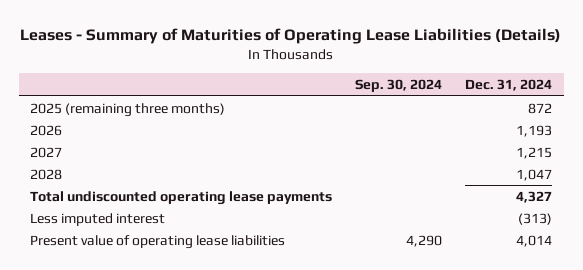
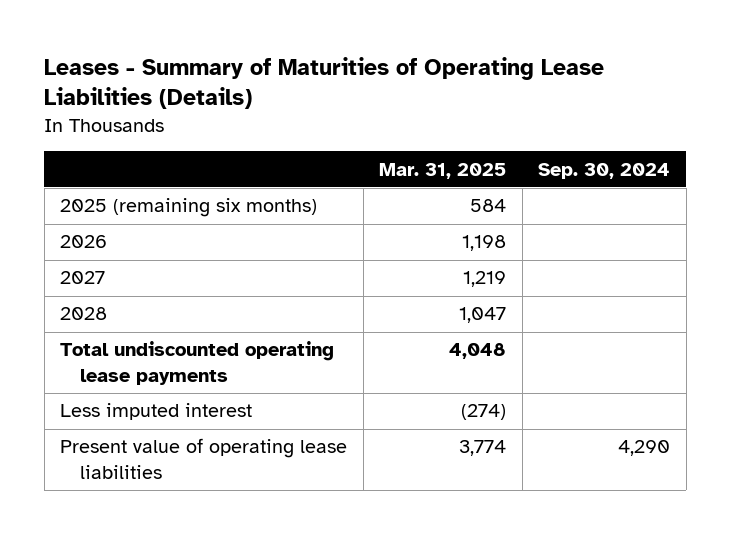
[465,79,553,92] Dec. 31, 2024 -> none
none -> [379,162,507,179] Mar. 31, 2025
[30,102,226,117] 2025 (remaining three months) -> [60,198,318,218] 2025 (remaining six months)

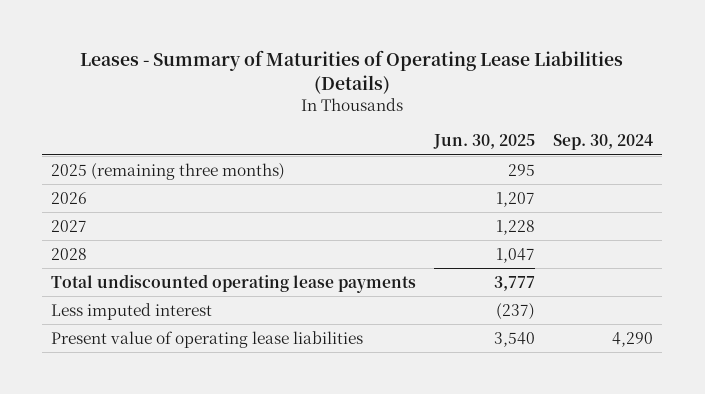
[379,162,507,179] Mar. 31, 2025 -> none
none -> [433,134,536,150] Jun. 30, 2025
[60,198,318,218] 2025 (remaining six months) -> [51,162,286,180] 2025 (remaining three months)

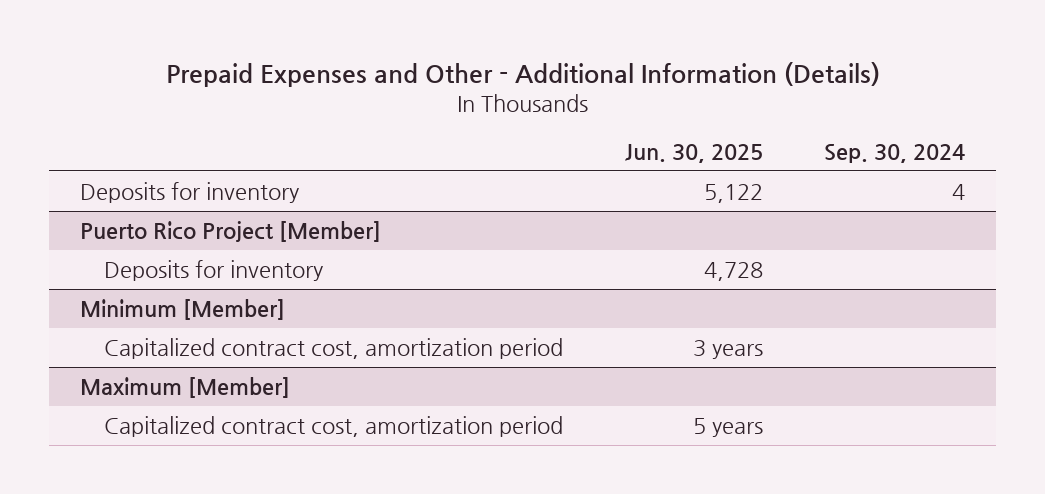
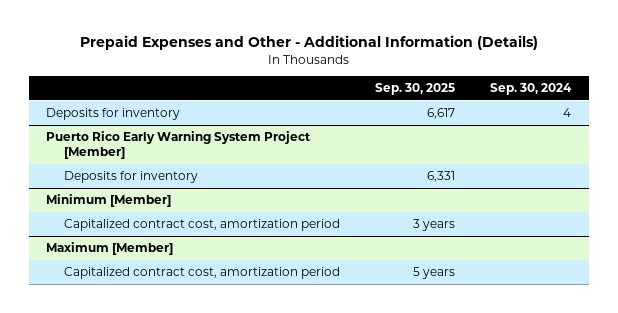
[624,143,763,163] Jun. 30, 2025 -> none
none -> [375,83,456,96] Sep. 30, 2025
[79,220,381,242] Puerto Rico Project [Member] -> [46,131,312,160] Puerto Rico Early Warning System Project [Member]

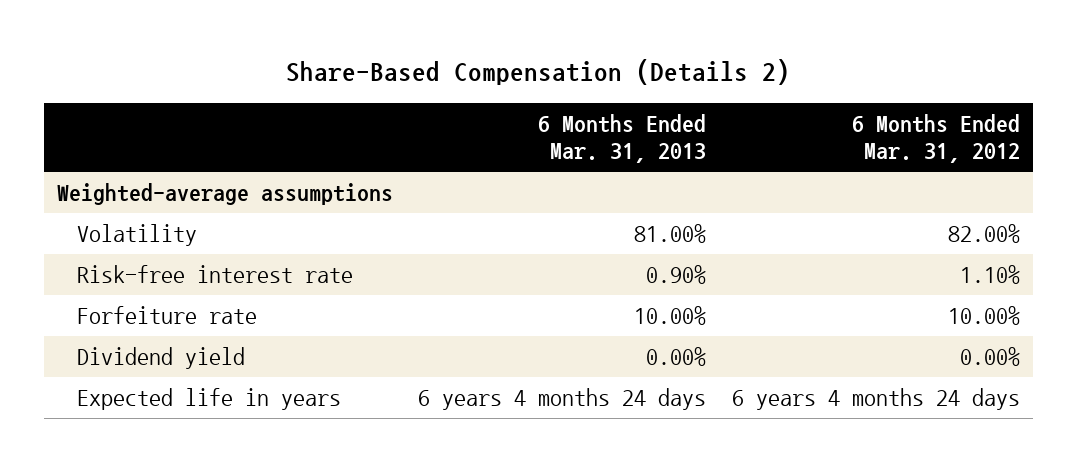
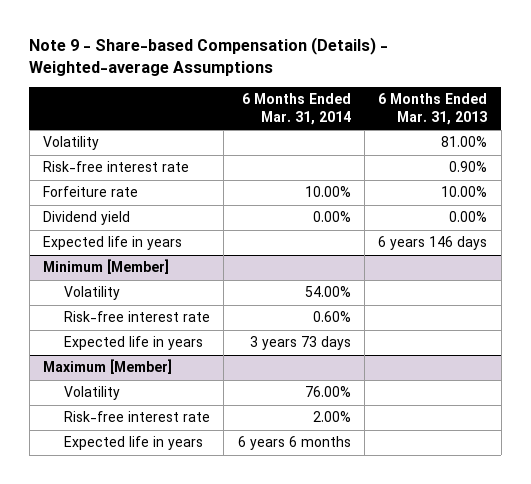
[286,59,791,86] Share-Based Compensation (Details 2) -> [29,37,389,76] Note 9 - Share-based Compensation (Details) - Weighted-average Assumptions
[851,114,1020,164] 6 Months Ended Mar. 31, 2012 -> none
none -> [241,93,351,126] 6 Months Ended Mar. 31, 2014
[56,182,393,205] Weighted-average assumptions -> none
[418,387,707,410] 6 years 4 months 24 days -> [378,236,488,251] 6 years 146 days
none -> [43,259,170,275] Minimum [Member]
none -> [63,286,120,301] Volatility
none -> [63,311,210,323] Risk-free interest rate
none -> [63,336,203,351] Expected life in years
none -> [43,359,173,375] Maximum [Member]
none -> [63,386,120,401] Volatility
none -> [63,411,210,423] Risk-free interest rate
none -> [63,436,203,451] Expected life in years

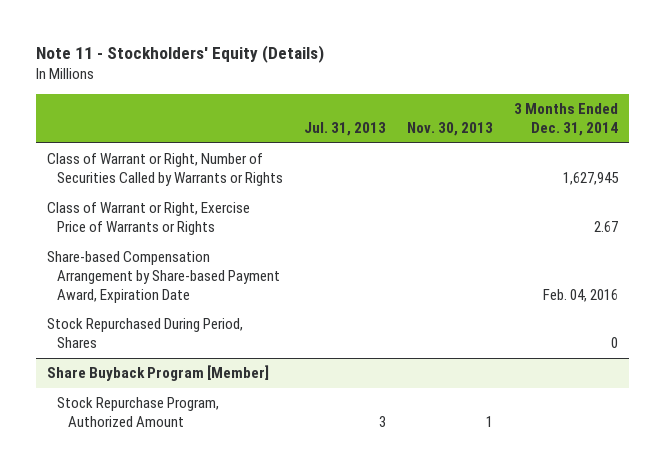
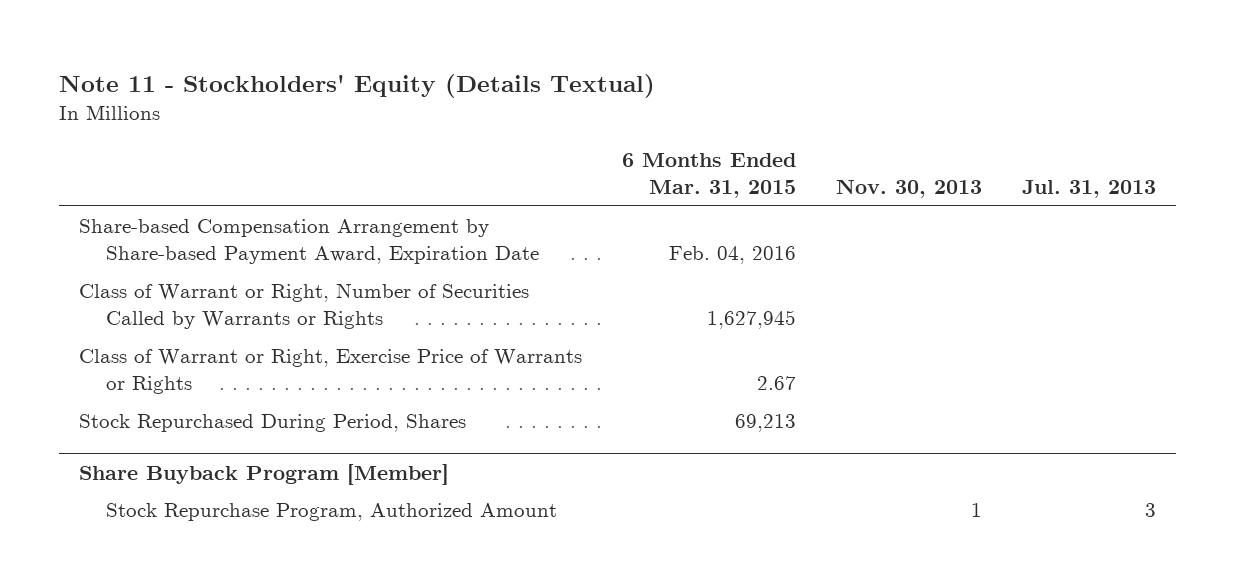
[36,45,325,64] Note 11 - Stockholders' Equity (Details) -> [58,73,655,98] Note 11 - Stockholders' Equity (Details Textual)
[514,103,619,137] 3 Months Ended Dec. 31, 2014 -> none
none -> [621,153,796,198] 6 Months Ended Mar. 31, 2015
[46,251,281,303] Share-based Compensation Arrangement by Share-based Payment Award, Expiration Date -> [78,219,539,264] Share-based Compensation Arrangement by Share-based Payment Award, Expiration Date

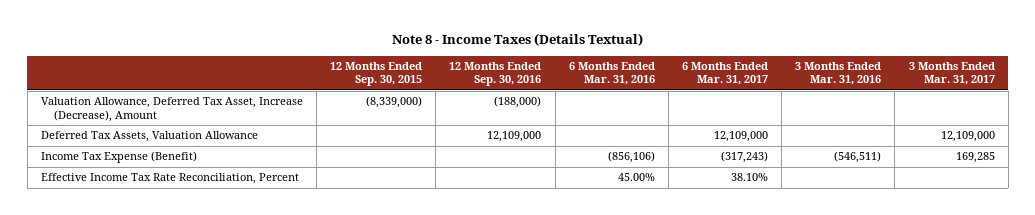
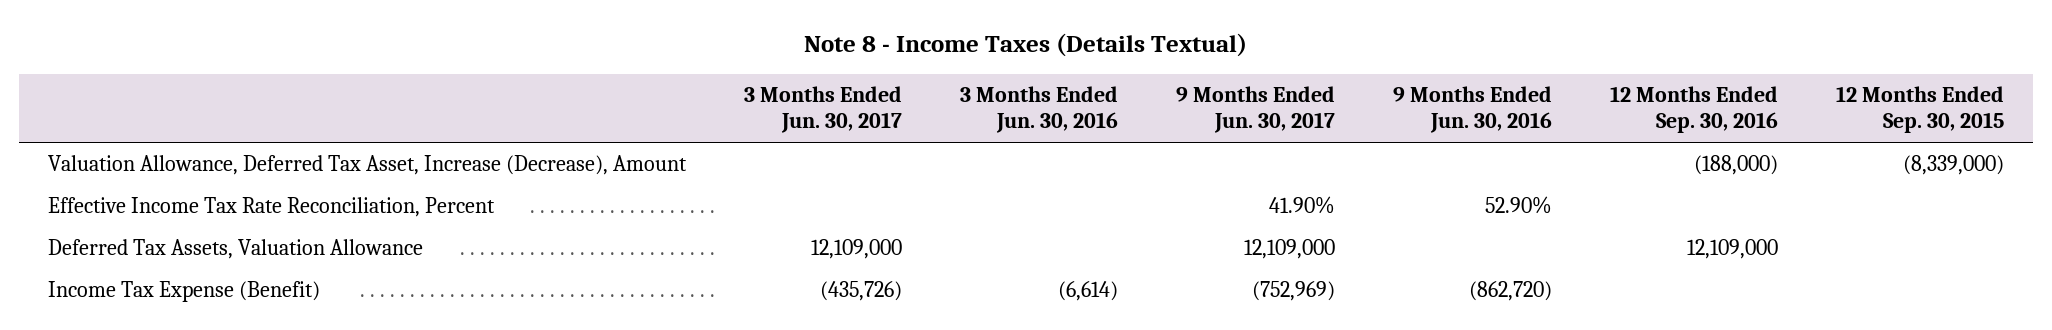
[568,62,655,86] 6 Months Ended Mar. 31, 2016 -> none
[681,62,768,86] 6 Months Ended Mar. 31, 2017 -> none
[795,62,882,86] 3 Months Ended Mar. 31, 2016 -> none
[908,62,995,86] 3 Months Ended Mar. 31, 2017 -> none
none -> [744,85,903,134] 3 Months Ended Jun. 30, 2017
none -> [960,85,1119,134] 3 Months Ended Jun. 30, 2016
none -> [1176,85,1336,134] 9 Months Ended Jun. 30, 2017
none -> [1393,85,1553,134] 9 Months Ended Jun. 30, 2016
[40,173,299,185] Effective Income Tax Rate Reconciliation, Percent -> [48,197,496,218] Effective Income Tax Rate Reconciliation, Percent

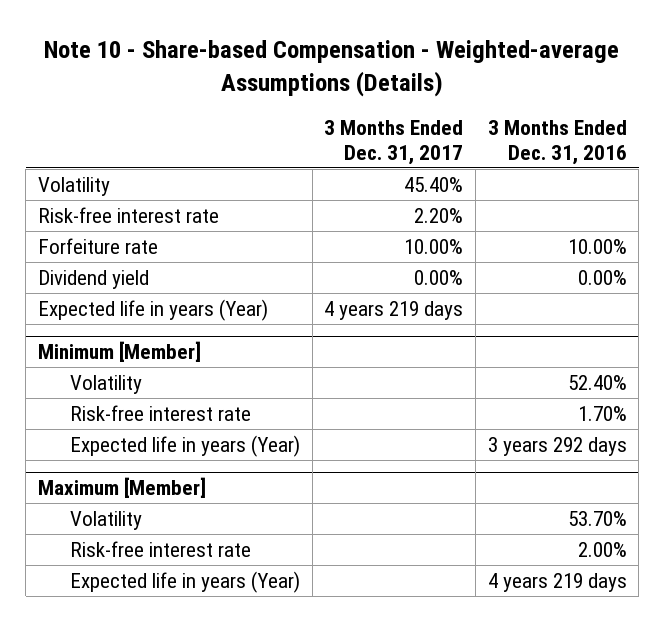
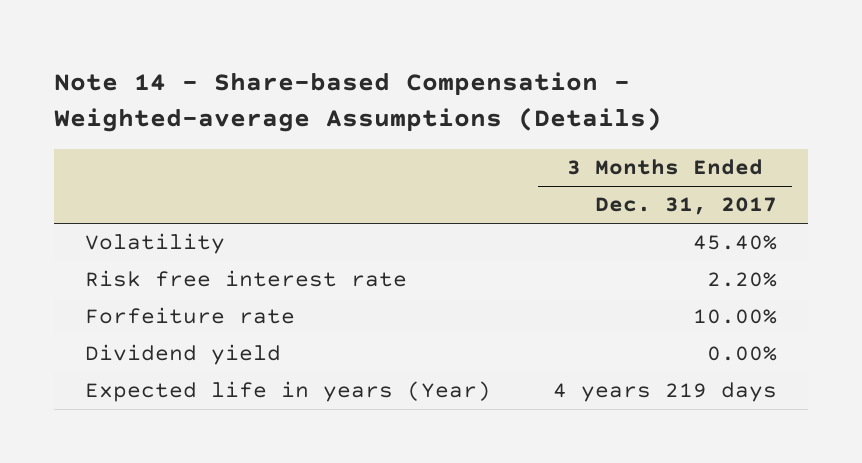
[44,40,620,98] Note 10 - Share-based Compensation - Weighted-average Assumptions (Details) -> [54,72,663,132] Note 14 - Share-based Compensation - Weighted-average Assumptions (Details)
[487,120,627,165] 3 Months Ended Dec. 31, 2016 -> none
[37,206,219,223] Risk-free interest rate -> [85,270,408,288] Risk free interest rate
[37,341,201,363] Minimum [Member] -> none
[69,374,142,394] Volatility -> none
[69,404,251,421] Risk-free interest rate -> none
[69,434,300,457] Expected life in years (Year) -> none
[37,477,206,499] Maximum [Member] -> none
[69,510,142,530] Volatility -> none
[69,540,251,557] Risk-free interest rate -> none
[69,570,300,593] Expected life in years (Year) -> none

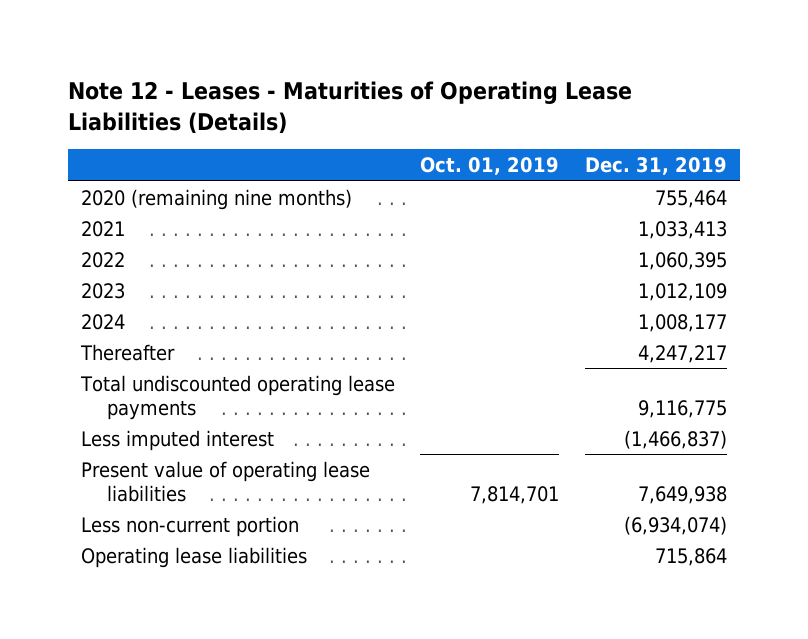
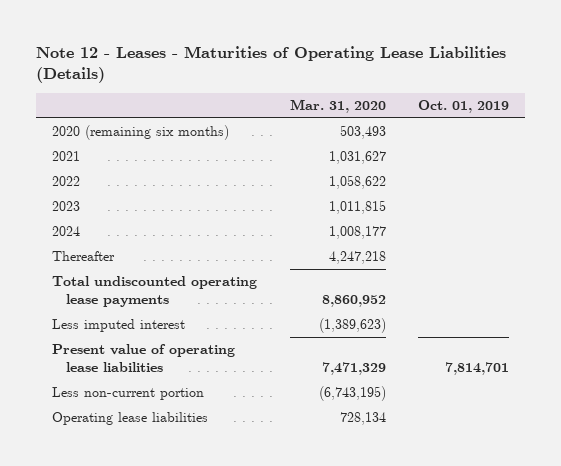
[584,157,727,176] Dec. 31, 2019 -> none
none -> [289,99,386,114] Mar. 31, 2020
[80,188,352,210] 2020 (remaining nine months) -> [52,125,230,141] 2020 (remaining six months)

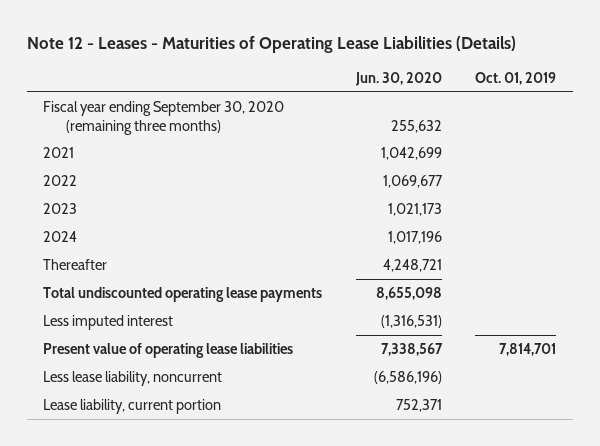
[289,99,386,114] Mar. 31, 2020 -> none
none -> [354,71,442,86] Jun. 30, 2020
[52,125,230,141] 2020 (remaining six months) -> [43,100,285,135] Fiscal year ending September 30, 2020 (remaining three months)
[52,387,205,401] Less non-current portion -> [43,370,223,386] Less lease liability, noncurrent
[52,412,209,426] Operating lease liabilities -> [43,398,222,414] Lease liability, current portion

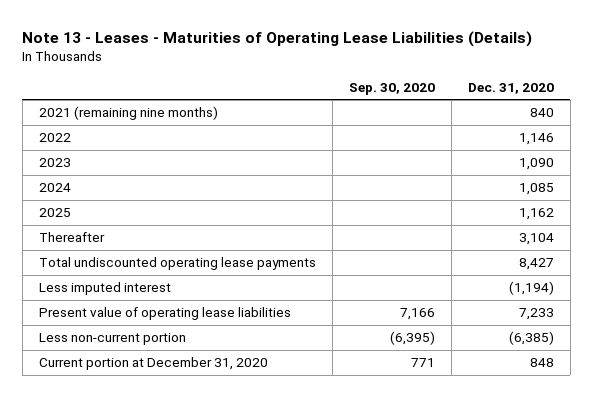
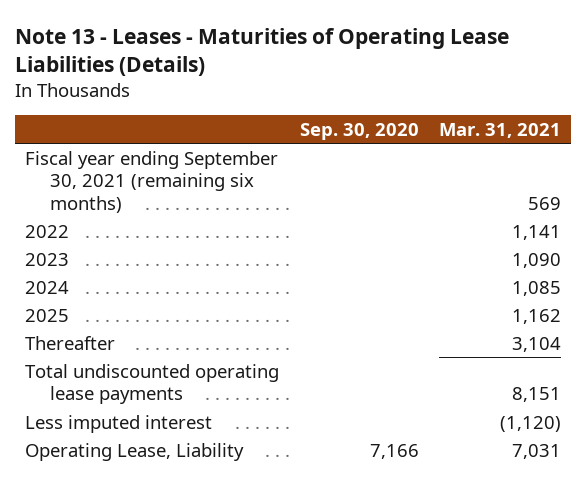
[467,82,554,94] Dec. 31, 2020 -> none
none -> [438,122,561,138] Mar. 31, 2021
[38,106,218,121] 2021 (remaining nine months) -> [25,150,279,213] Fiscal year ending September 30, 2021 (remaining six months)
[38,333,186,346] Less non-current portion -> none
[38,357,268,371] Current portion at December 31, 2020 -> none
[38,307,291,321] Present value of operating lease liabilities -> [25,442,245,461] Operating Lease, Liability

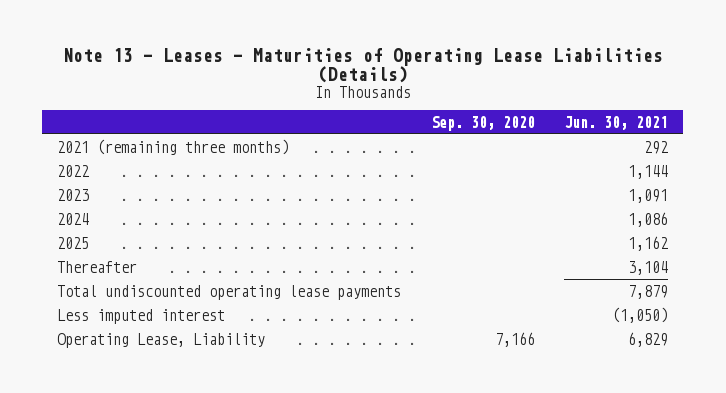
[438,122,561,138] Mar. 31, 2021 -> none
none -> [564,115,669,130] Jun. 30, 2021
[25,150,279,213] Fiscal year ending September 30, 2021 (remaining six months) -> [57,138,290,155] 2021 (remaining three months)

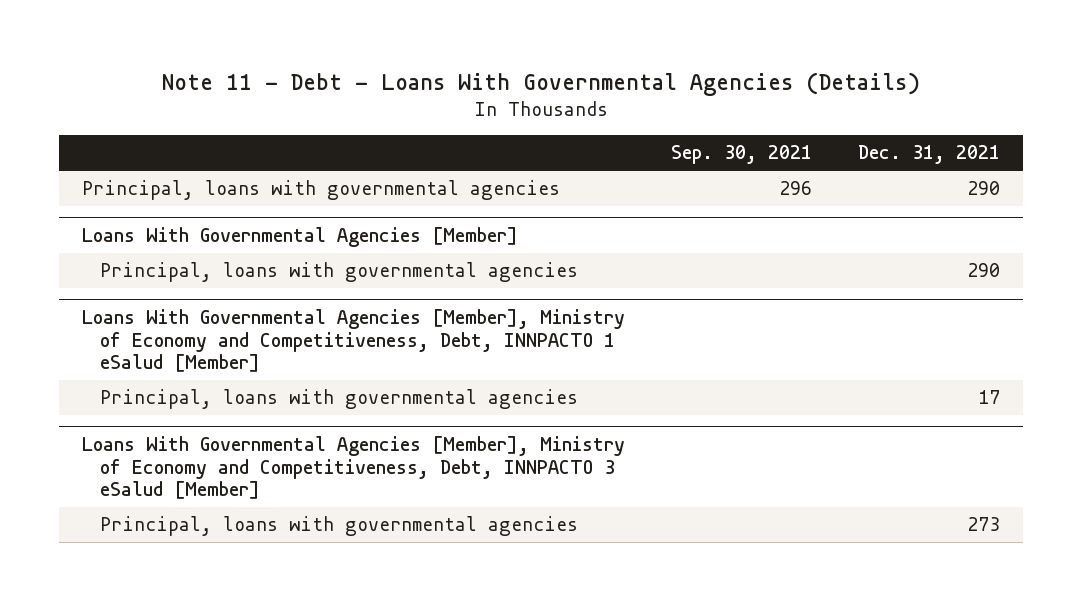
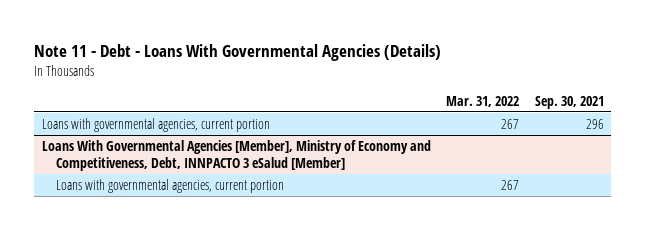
[858,145,1001,165] Dec. 31, 2021 -> none
none -> [446,95,520,107] Mar. 31, 2022
[82,226,519,247] Loans With Governmental Agencies [Member] -> none
[100,262,579,283] Principal, loans with governmental agencies -> none
[82,308,626,373] Loans With Governmental Agencies [Member], Ministry of Economy and Competitiveness, Debt, INNPACTO 1 eSalud [Member] -> none
[100,389,579,410] Principal, loans with governmental agencies -> none
[82,180,561,201] Principal, loans with governmental agencies -> [42,118,271,133] Loans with governmental agencies, current portion
[100,516,579,537] Principal, loans with governmental agencies -> [55,179,284,194] Loans with governmental agencies, current portion

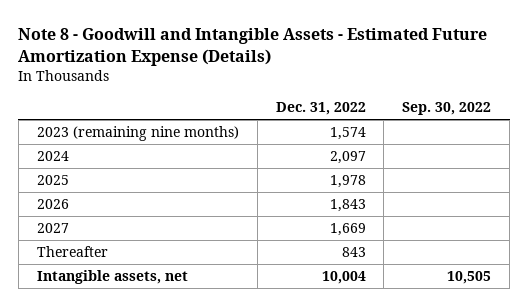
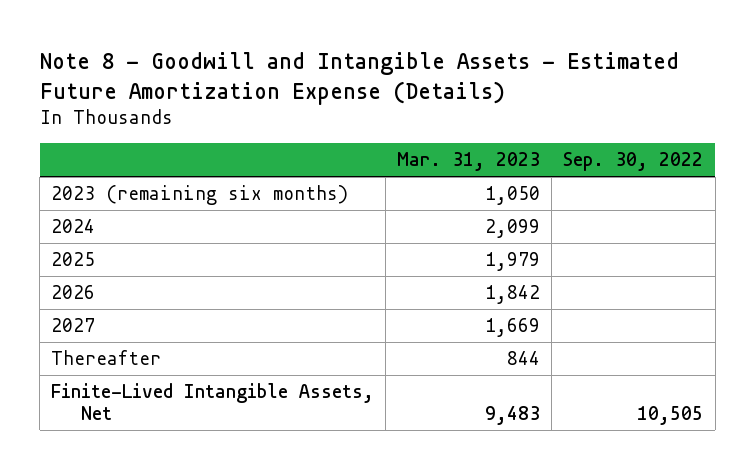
[275,102,366,116] Dec. 31, 2022 -> none
none -> [397,152,541,172] Mar. 31, 2023
[36,126,239,142] 2023 (remaining nine months) -> [51,185,349,206] 2023 (remaining six months)
[36,270,188,285] Intangible assets, net -> [51,383,375,421] Finite-Lived Intangible Assets, Net

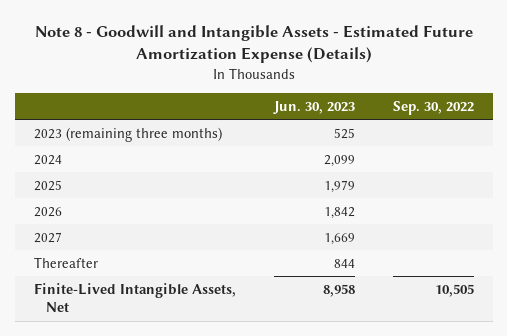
[397,152,541,172] Mar. 31, 2023 -> none
none -> [272,100,355,114] Jun. 30, 2023
[51,185,349,206] 2023 (remaining six months) -> [33,126,222,142] 2023 (remaining three months)

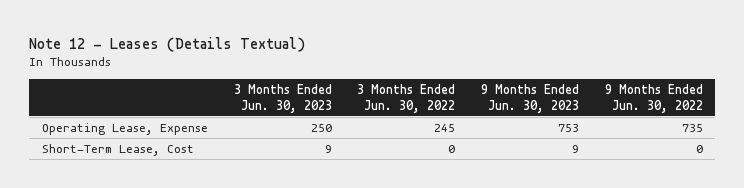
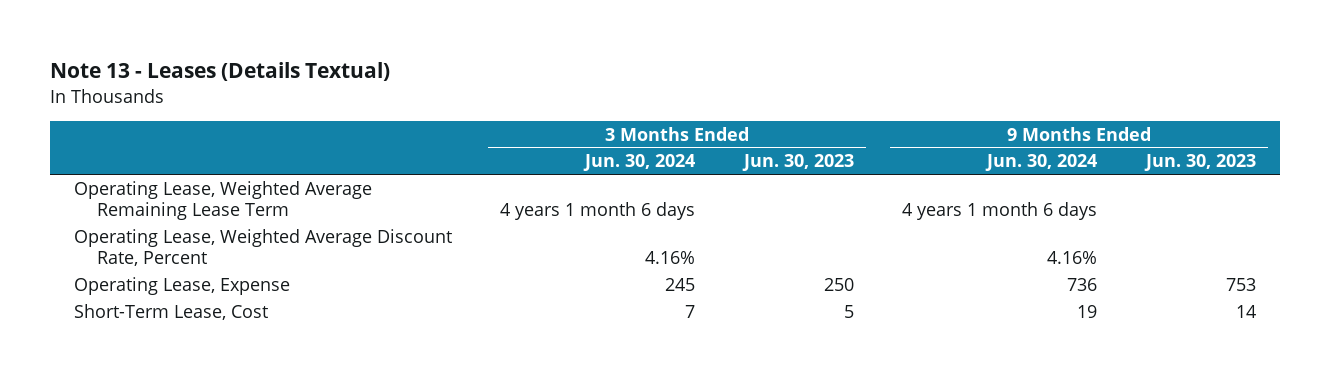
[29,36,306,52] Note 12 - Leases (Details Textual) -> [49,61,390,81] Note 13 - Leases (Details Textual)
[357,83,456,113] 3 Months Ended Jun. 30, 2022 -> none
[604,83,703,113] 9 Months Ended Jun. 30, 2022 -> none
none -> [583,154,696,172] Jun. 30, 2024
none -> [985,154,1098,172] Jun. 30, 2024
none -> [74,180,373,221] Operating Lease, Weighted Average Remaining Lease Term
none -> [74,228,453,267] Operating Lease, Weighted Average Discount Rate, Percent
[324,144,332,153] 9 -> [843,304,854,318] 5
[571,144,579,153] 9 -> [1235,304,1256,318] 14

